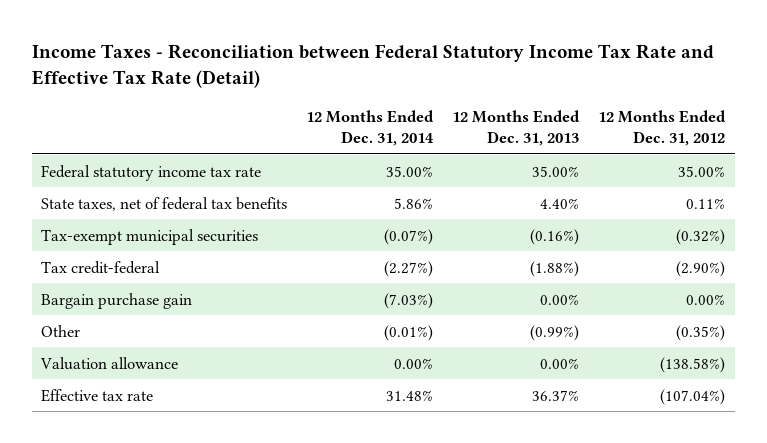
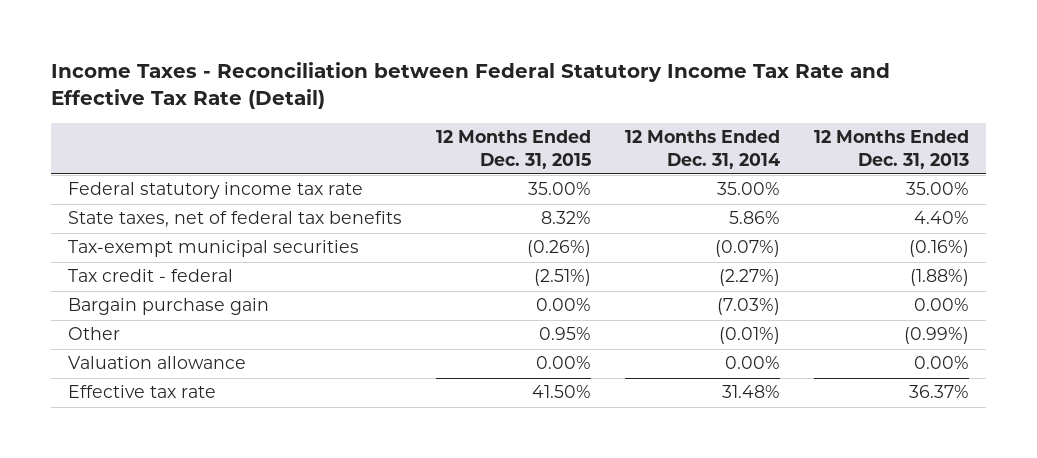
[598,110,727,146] 12 Months Ended Dec. 31, 2012 -> none
none -> [436,130,592,169] 12 Months Ended Dec. 31, 2015
[41,260,161,274] Tax credit-federal -> [68,269,234,283] Tax credit - federal

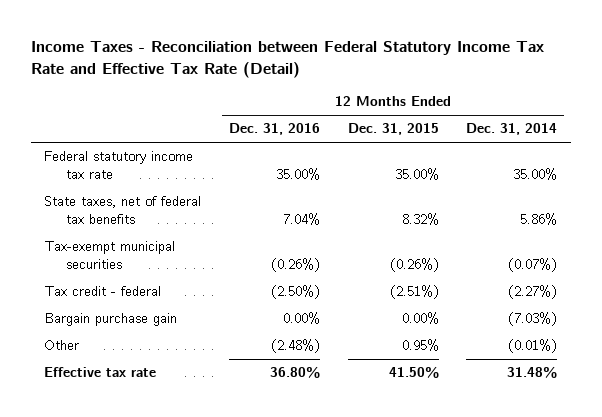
[813,130,969,169] 12 Months Ended Dec. 31, 2013 -> none
none -> [229,123,321,136] Dec. 31, 2016
[68,356,247,370] Valuation allowance -> none

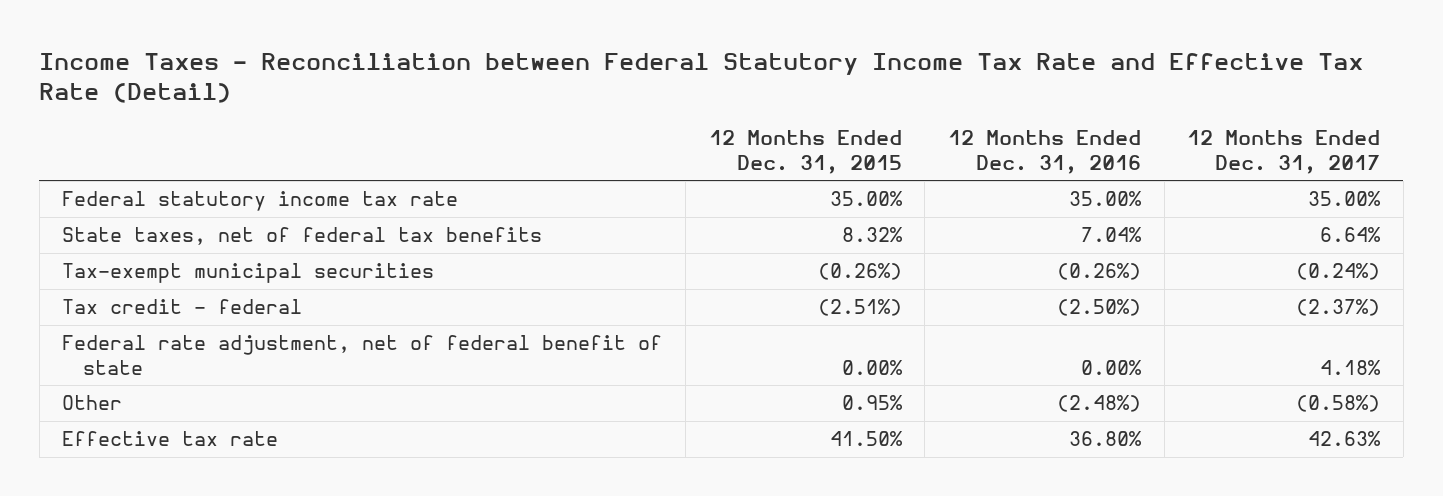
[466,123,558,136] Dec. 31, 2014 -> none
none -> [1187,130,1381,174] 12 Months Ended Dec. 31, 2017
[44,313,178,327] Bargain purchase gain -> [62,335,663,375] Federal rate adjustment, net of federal benefit of state

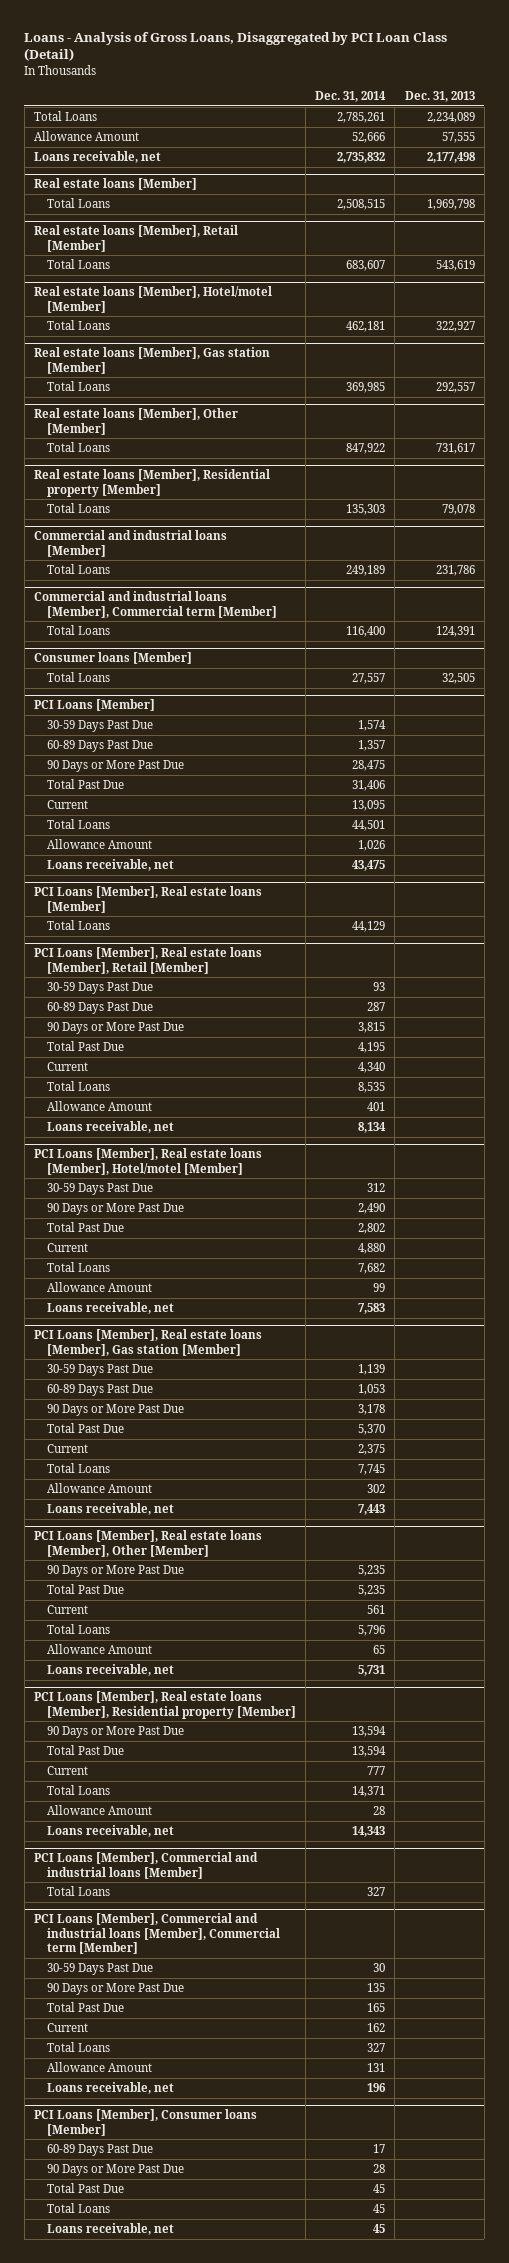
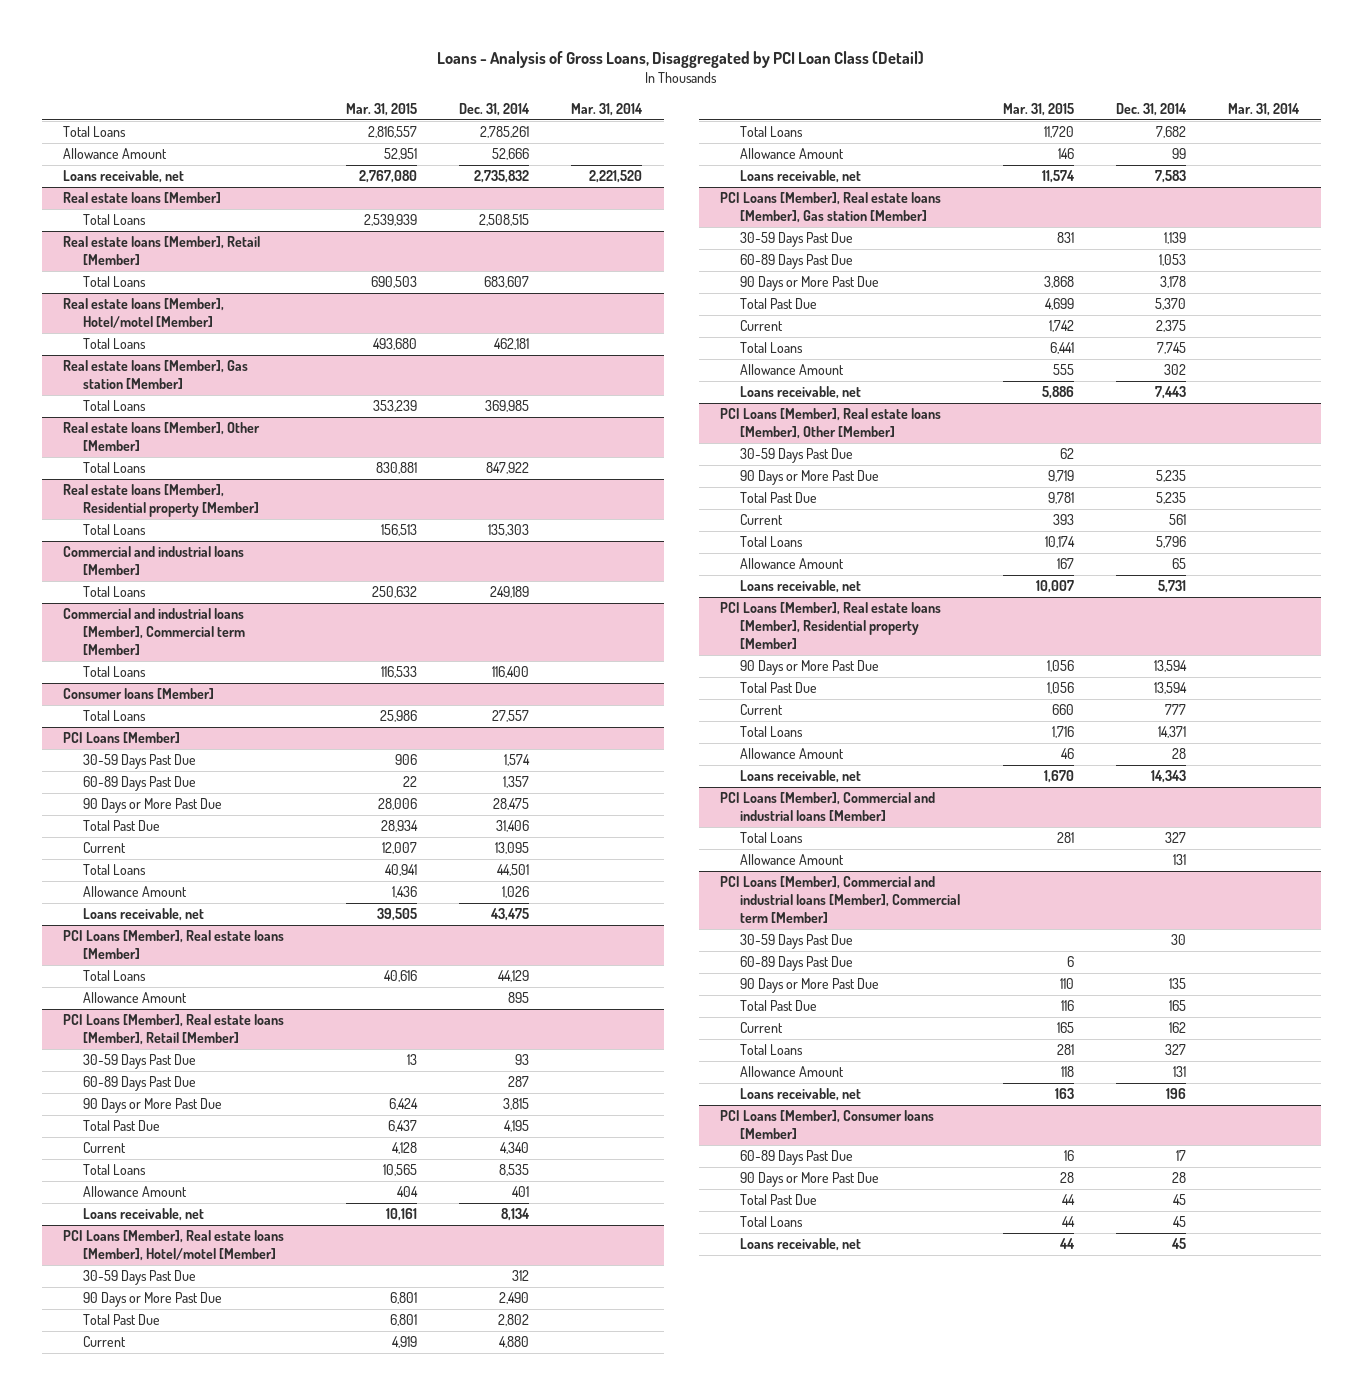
[404,90,475,102] Dec. 31, 2013 -> none
none -> [345,102,417,116] Mar. 31, 2015
none -> [571,102,644,116] Mar. 31, 2014
none -> [83,992,188,1004] Allowance Amount
none -> [740,448,854,464] 30-59 Days Past Due
none -> [740,854,845,866] Allowance Amount
none -> [740,956,854,972] 60-89 Days Past Due

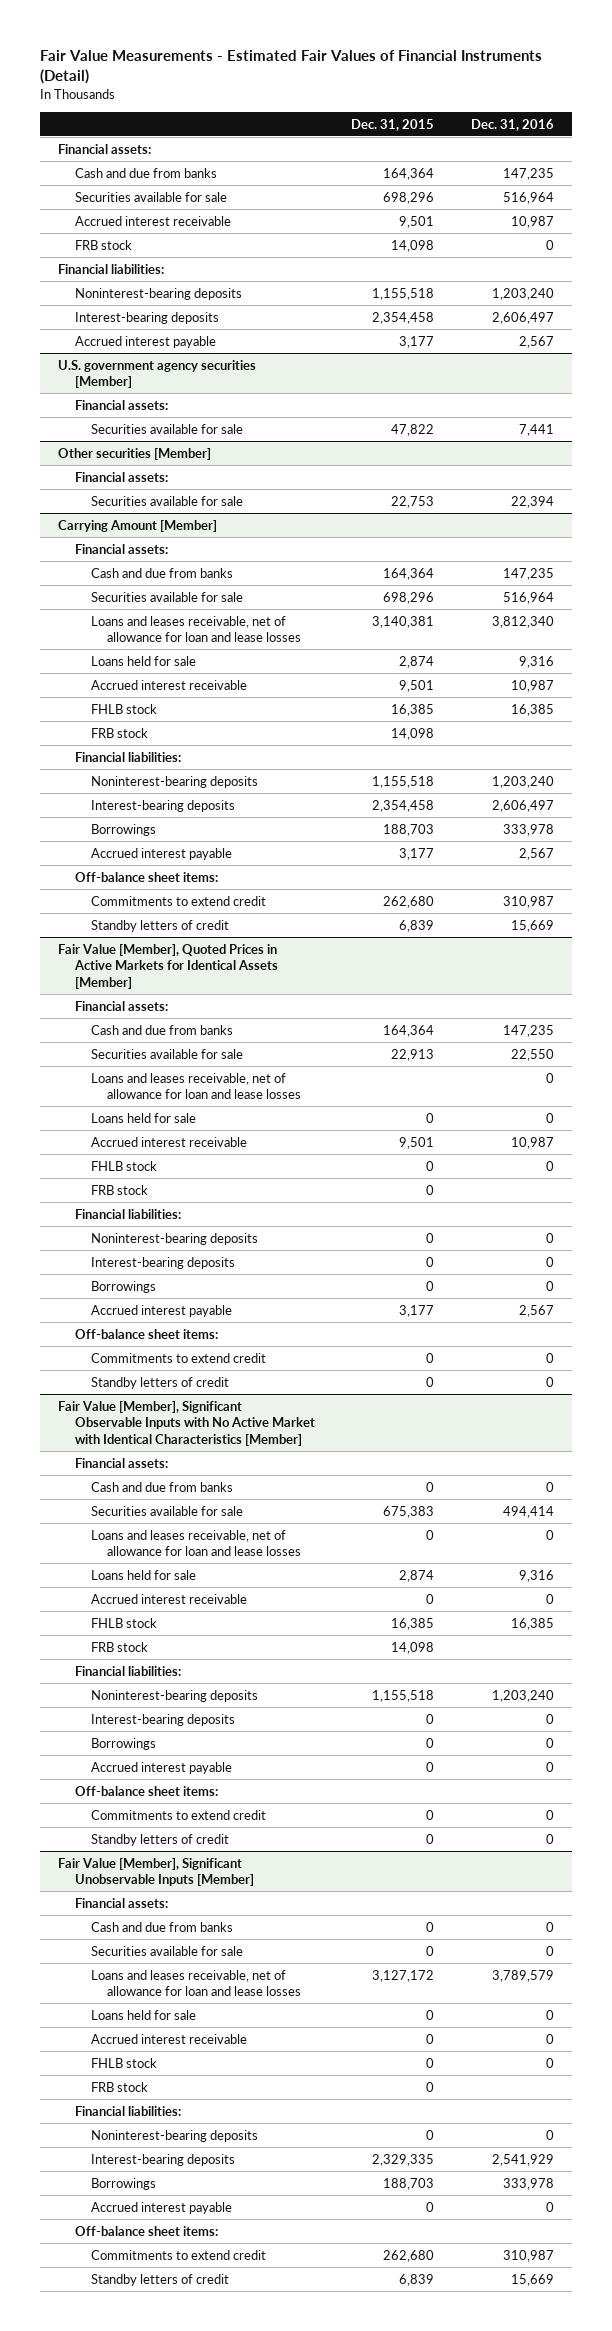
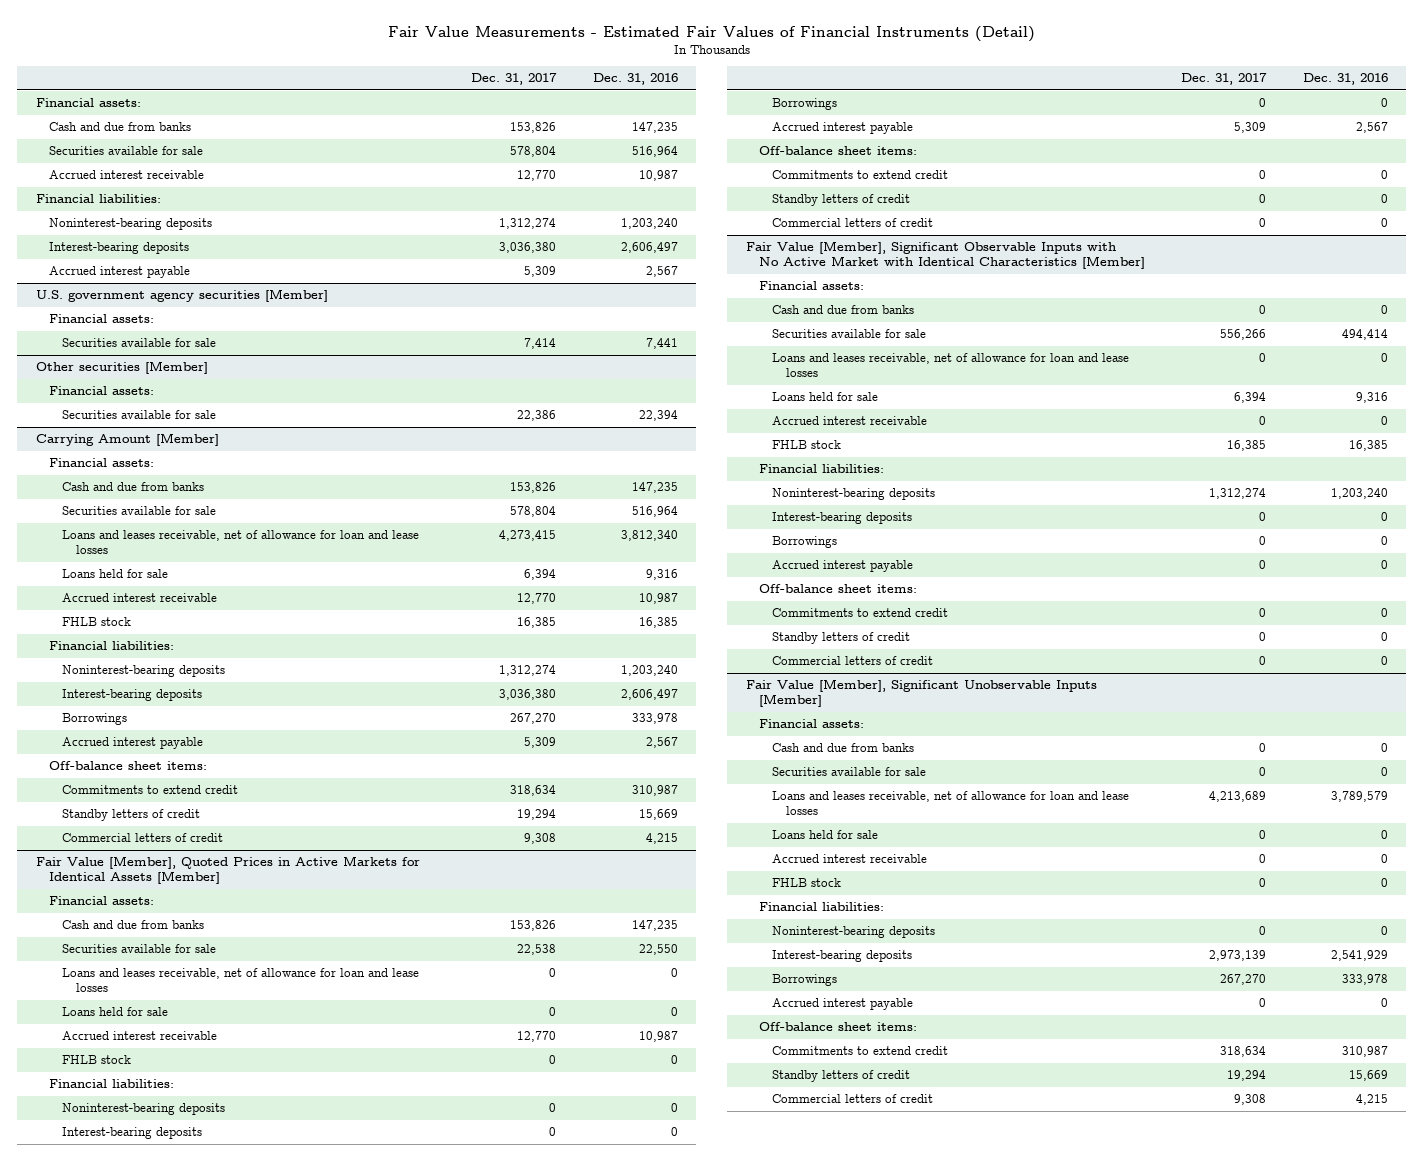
[351,118,435,131] Dec. 31, 2015 -> none
none -> [471,73,558,86] Dec. 31, 2017
[74,239,132,250] FRB stock -> none
[90,727,148,738] FRB stock -> none
none -> [62,833,224,843] Commercial letters of credit
[90,1184,148,1195] FRB stock -> none
none -> [772,218,934,228] Commercial letters of credit
[90,1641,148,1652] FRB stock -> none
none -> [772,656,934,666] Commercial letters of credit
[90,2081,148,2092] FRB stock -> none
none -> [772,1094,934,1104] Commercial letters of credit

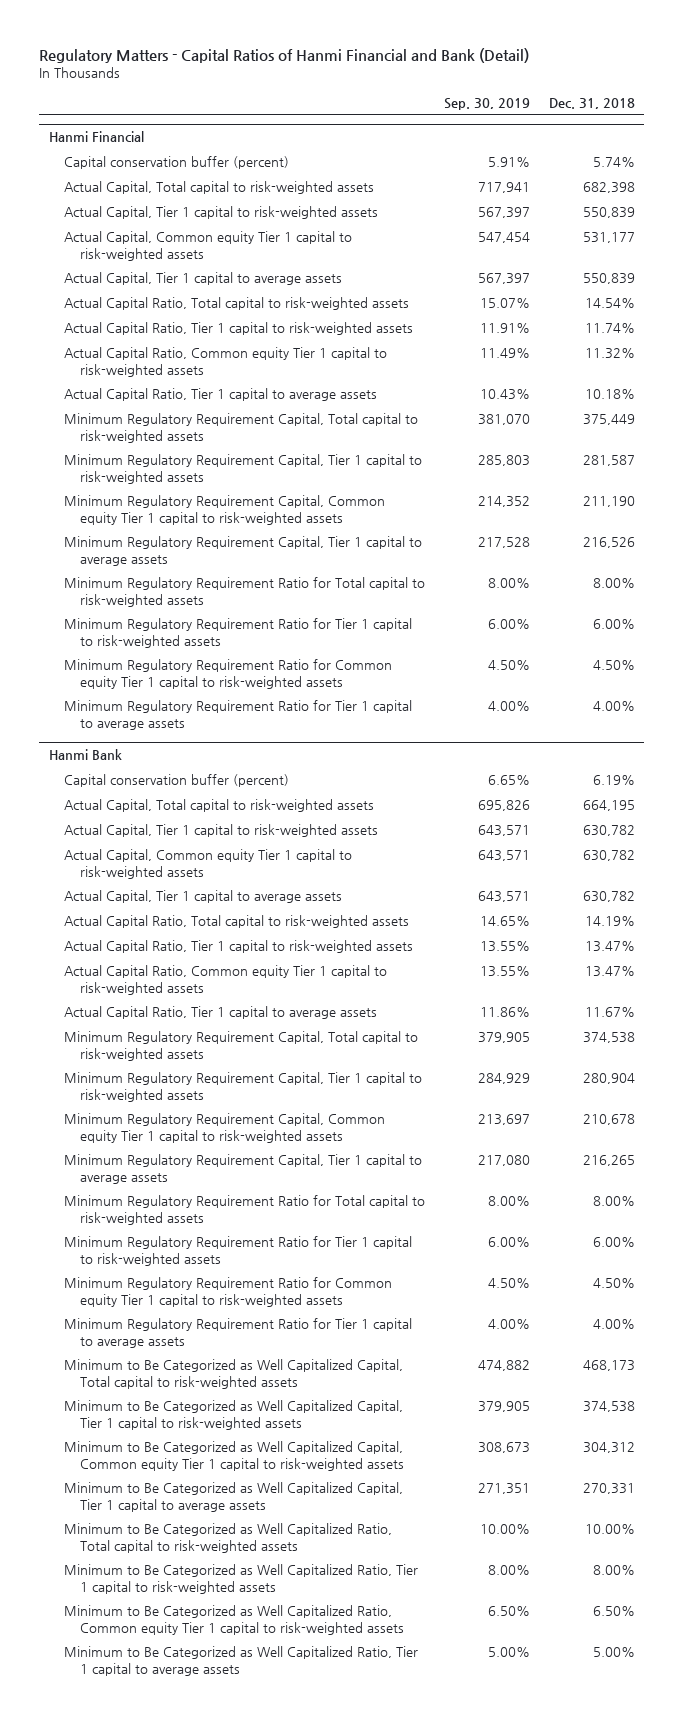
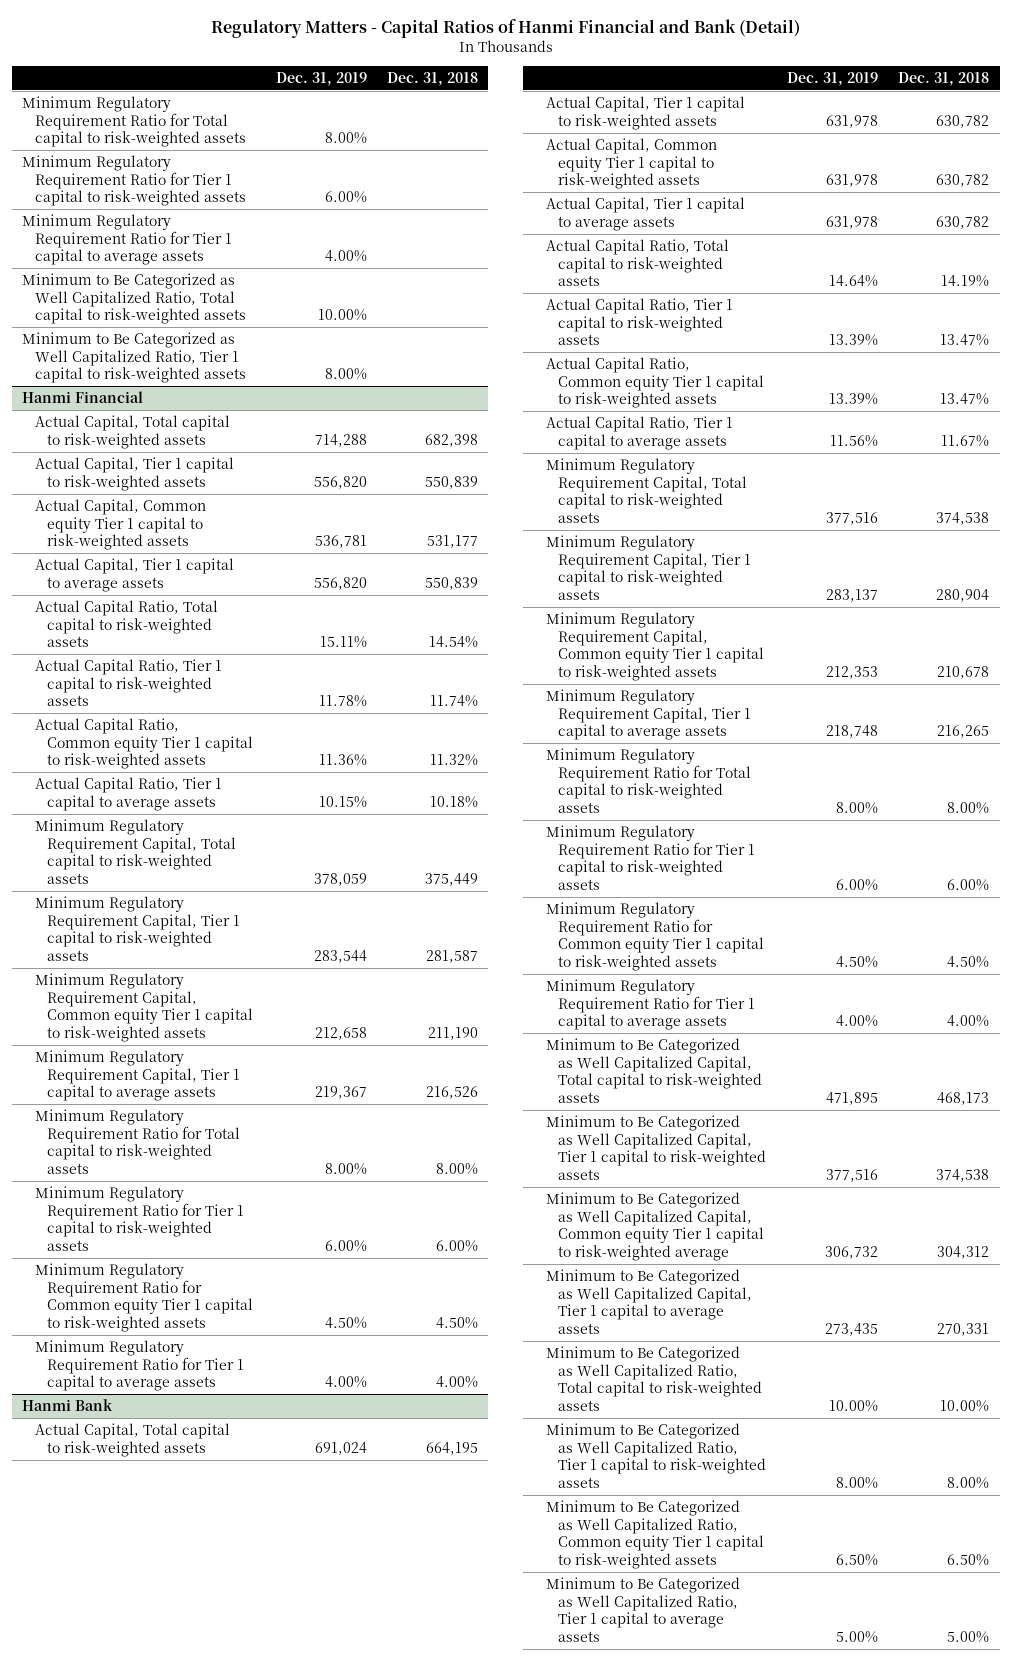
[444,98,531,111] Sep. 30, 2019 -> none
none -> [275,71,367,86] Dec. 31, 2019
none -> [22,95,246,148] Minimum Regulatory Requirement Ratio for Total capital to risk-weighted assets
none -> [22,154,246,207] Minimum Regulatory Requirement Ratio for Tier 1 capital to risk-weighted assets
none -> [22,213,232,266] Minimum Regulatory Requirement Ratio for Tier 1 capital to average assets
none -> [22,272,246,325] Minimum to Be Categorized as Well Capitalized Ratio, Total capital to risk-weighted assets
none -> [22,331,246,384] Minimum to Be Categorized as Well Capitalized Ratio, Tier 1 capital to risk-weighted assets
[64,155,290,169] Capital conservation buffer (percent) -> none
[64,773,290,787] Capital conservation buffer (percent) -> none
[64,1440,405,1471] Minimum to Be Categorized as Well Capitalized Capital, Common equity Tier 1 capital to risk-weighted assets -> [545,1191,765,1262] Minimum to Be Categorized as Well Capitalized Capital, Common equity Tier 1 capital to risk-weighted average

